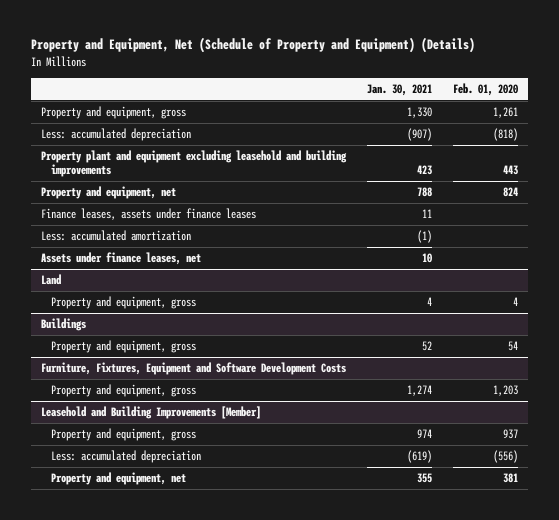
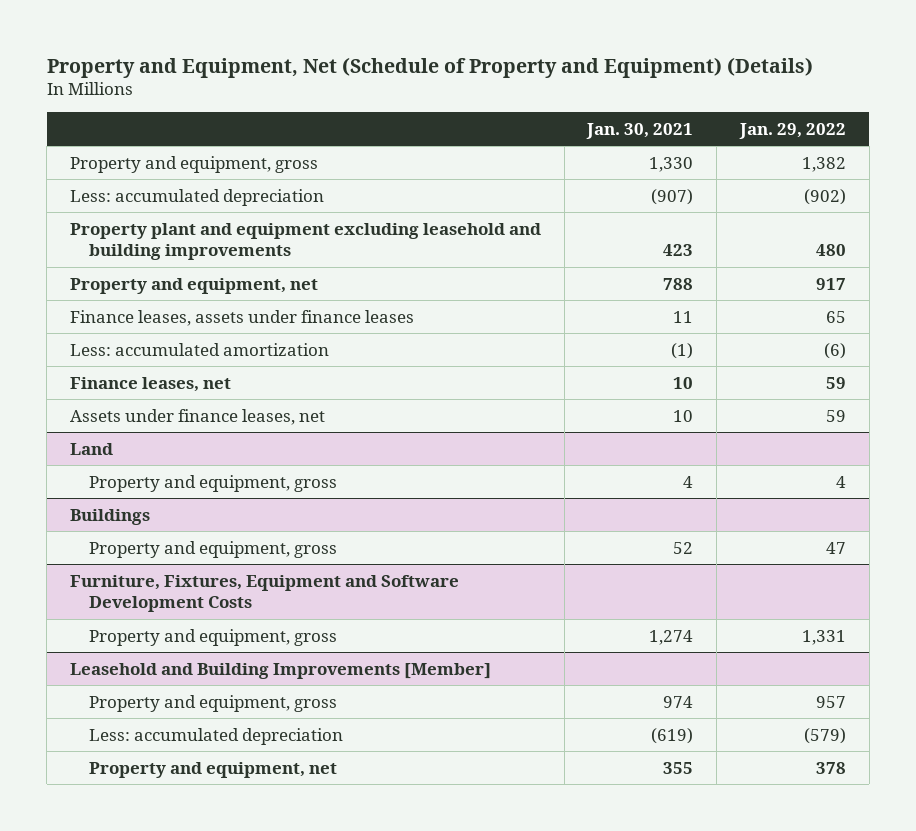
[452,82,518,96] Feb. 01, 2020 -> none
none -> [738,122,846,139] Jan. 29, 2022
none -> [69,376,231,392] Finance leases, net

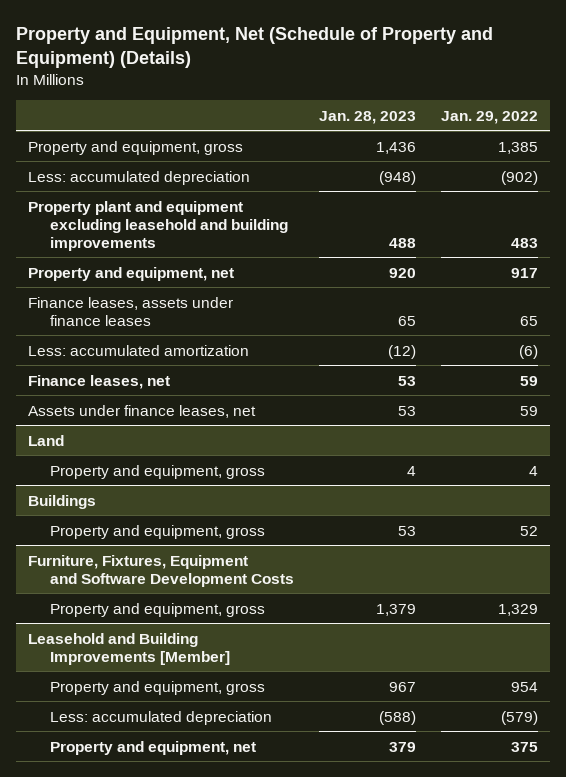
[586,122,694,139] Jan. 30, 2021 -> none
none -> [318,110,416,124] Jan. 28, 2023
[801,156,846,172] 1,382 -> [497,141,538,154] 1,385
[815,244,846,257] 480 -> [510,237,538,248] 483
[825,541,846,554] 47 -> [519,525,538,536] 52
[801,629,846,645] 1,331 -> [497,603,538,616] 1,329
[815,695,846,708] 957 -> [510,681,538,692] 954
[815,761,846,774] 378 -> [510,741,538,752] 375

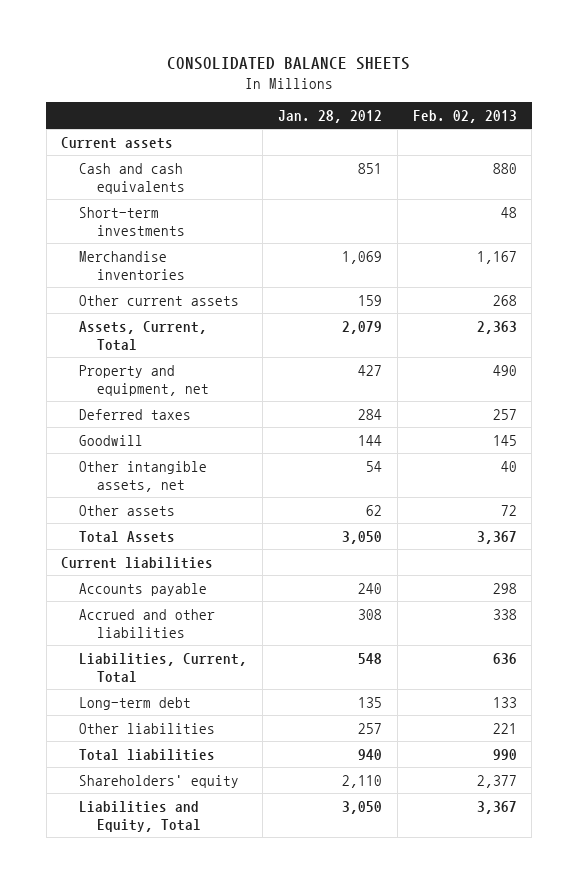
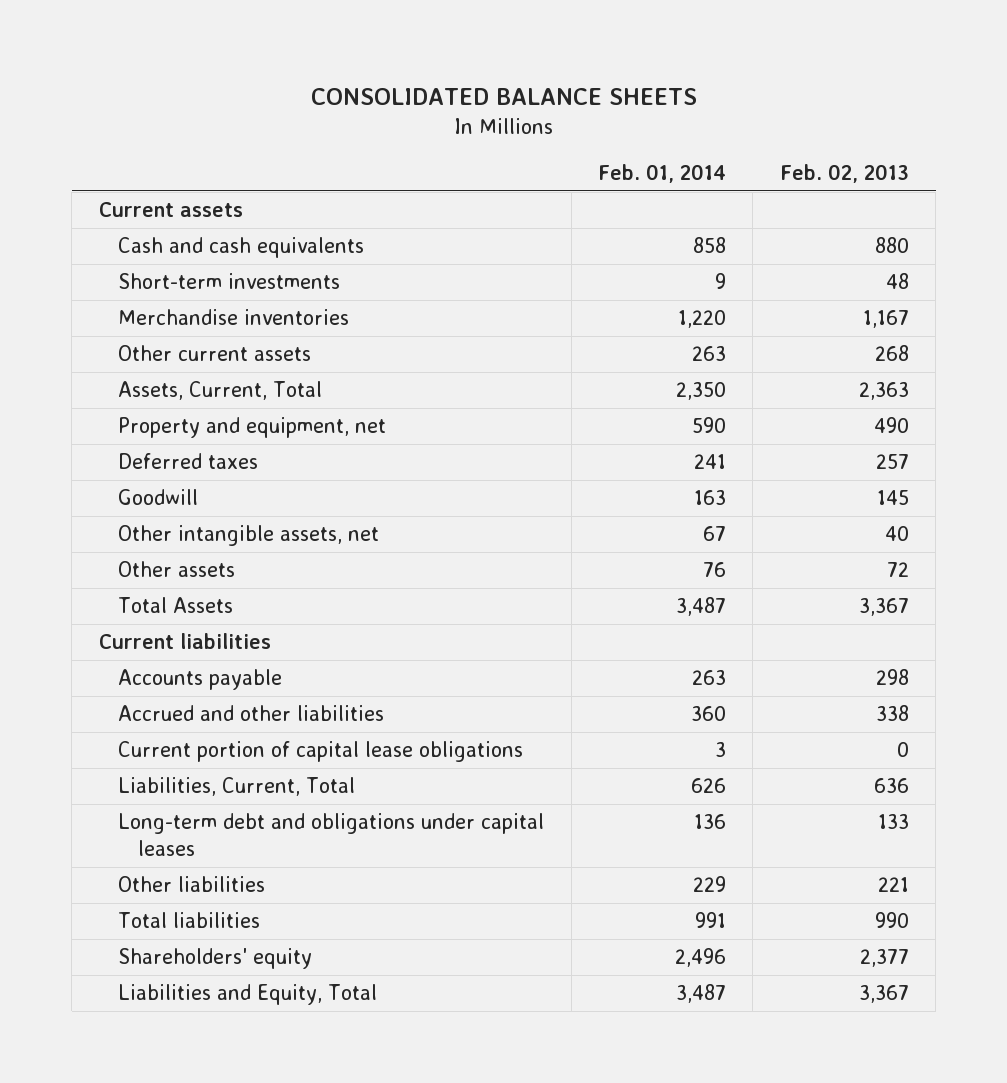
[278,109,383,123] Jan. 28, 2012 -> none
none -> [598,164,727,184] Feb. 01, 2014
none -> [118,741,524,763] Current portion of capital lease obligations
[79,696,192,710] Long-term debt -> [118,813,545,857] Long-term debt and obligations under capital leases

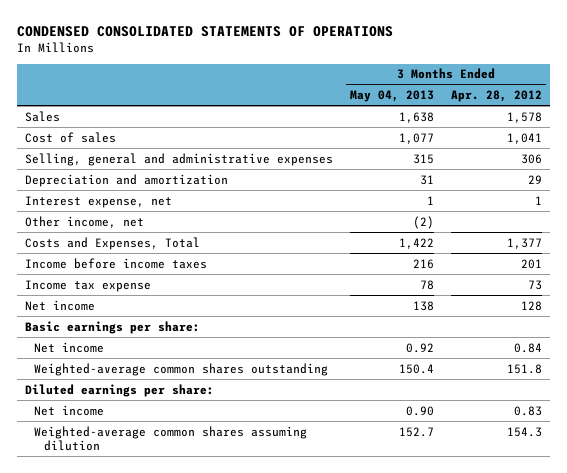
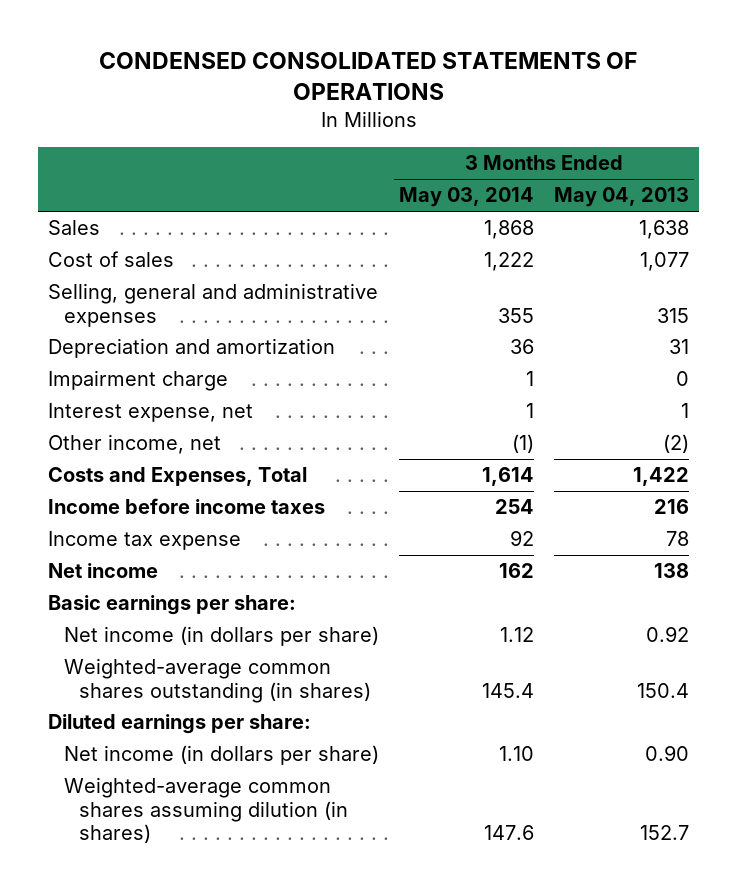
[450,90,542,103] Apr. 28, 2012 -> none
none -> [399,187,535,208] May 03, 2014
none -> [48,370,229,392] Impairment charge
[34,341,105,353] Net income -> [63,626,379,647] Net income (in dollars per share)
[34,362,329,376] Weighted-average common shares outstanding -> [63,658,372,703] Weighted-average common shares outstanding (in shares)
[34,404,105,416] Net income -> [63,745,379,766] Net income (in dollars per share)
[34,425,308,451] Weighted-average common shares assuming dilution -> [63,777,349,843] Weighted-average common shares assuming dilution (in shares)

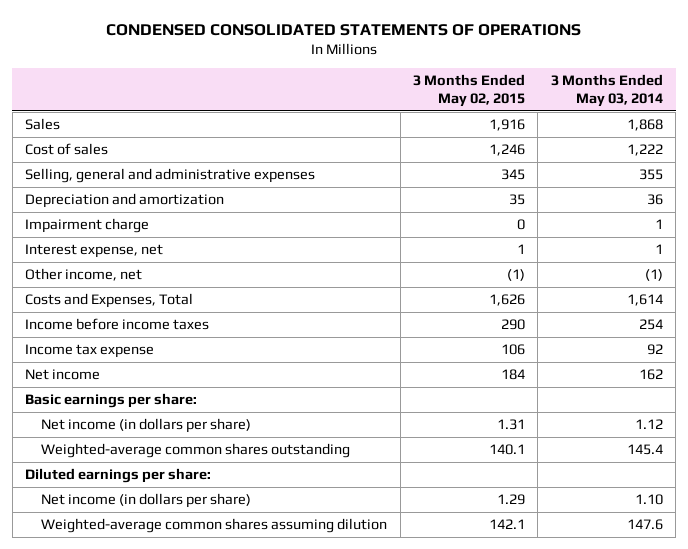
[554,187,690,208] May 04, 2013 -> none
none -> [413,74,526,107] 3 Months Ended May 02, 2015
[63,658,372,703] Weighted-average common shares outstanding (in shares) -> [41,443,351,459] Weighted-average common shares outstanding
[63,777,349,843] Weighted-average common shares assuming dilution (in shares) -> [41,518,388,534] Weighted-average common shares assuming dilution

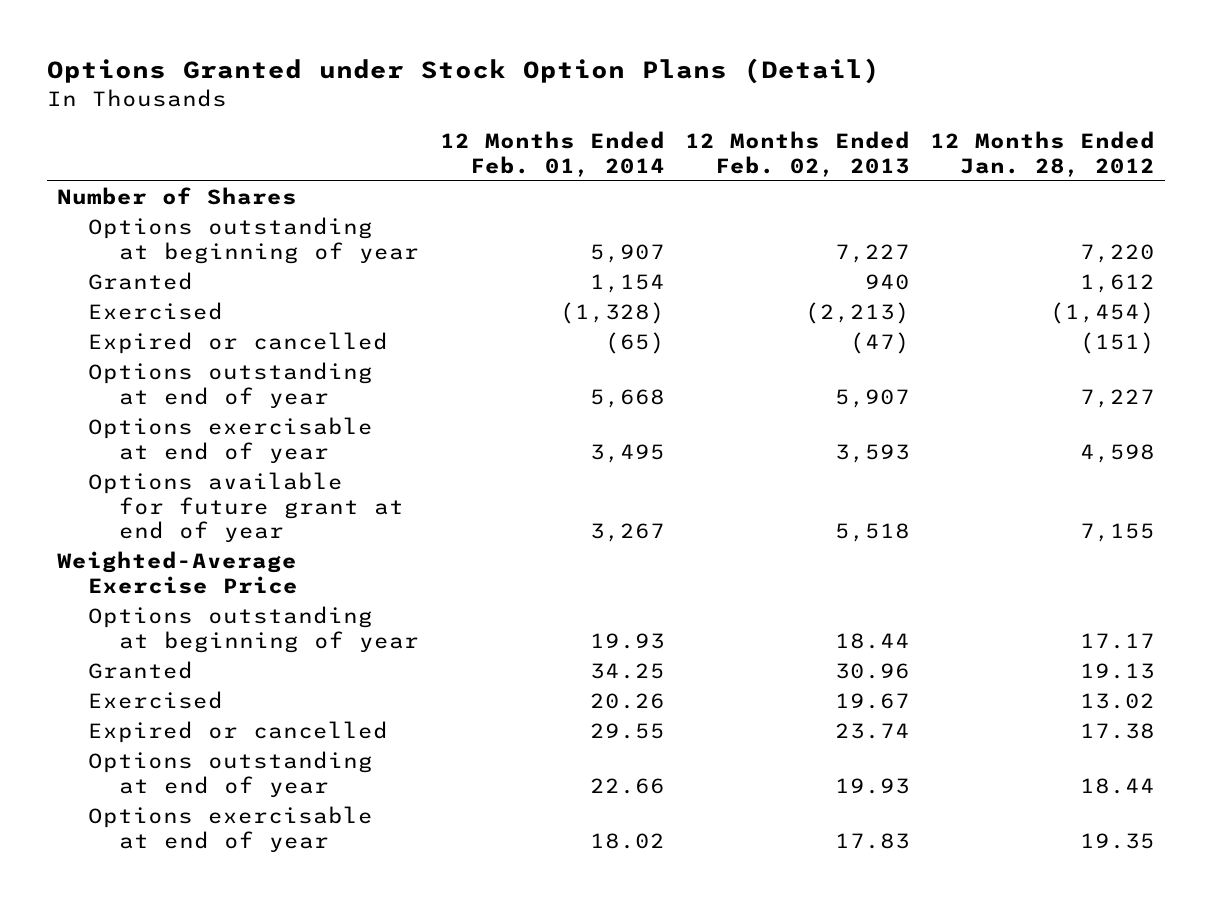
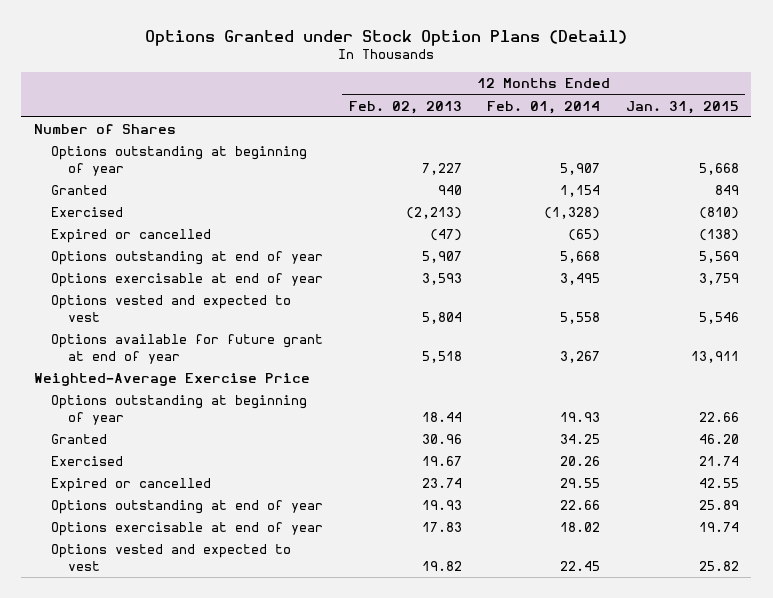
[930,131,1156,177] 12 Months Ended Jan. 28, 2012 -> none
none -> [625,100,739,114] Jan. 31, 2015
none -> [51,295,292,322] Options vested and expected to vest
none -> [51,544,292,571] Options vested and expected to vest

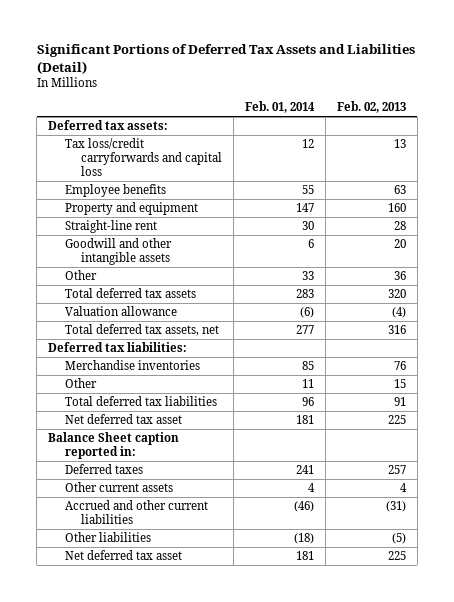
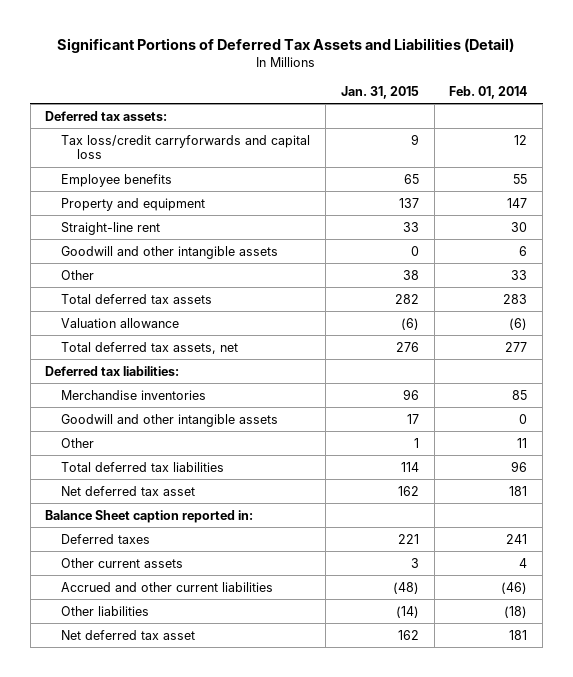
[336,101,406,114] Feb. 02, 2013 -> none
none -> [340,86,419,100] Jan. 31, 2015
none -> [61,413,279,427] Goodwill and other intangible assets

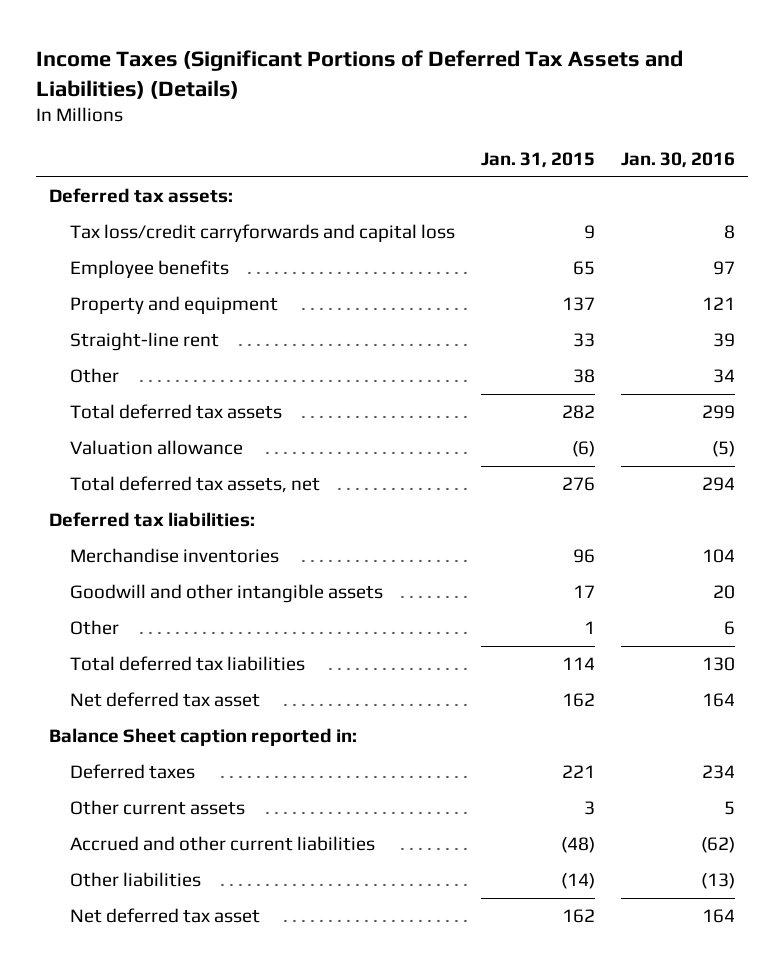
[57,37,515,53] Significant Portions of Deferred Tax Assets and Liabilities (Detail) -> [36,50,684,99] Income Taxes (Significant Portions of Deferred Tax Assets and Liabilities) (Details)
[449,86,528,100] Feb. 01, 2014 -> none
none -> [620,151,735,168] Jan. 30, 2016
[61,245,279,259] Goodwill and other intangible assets -> none

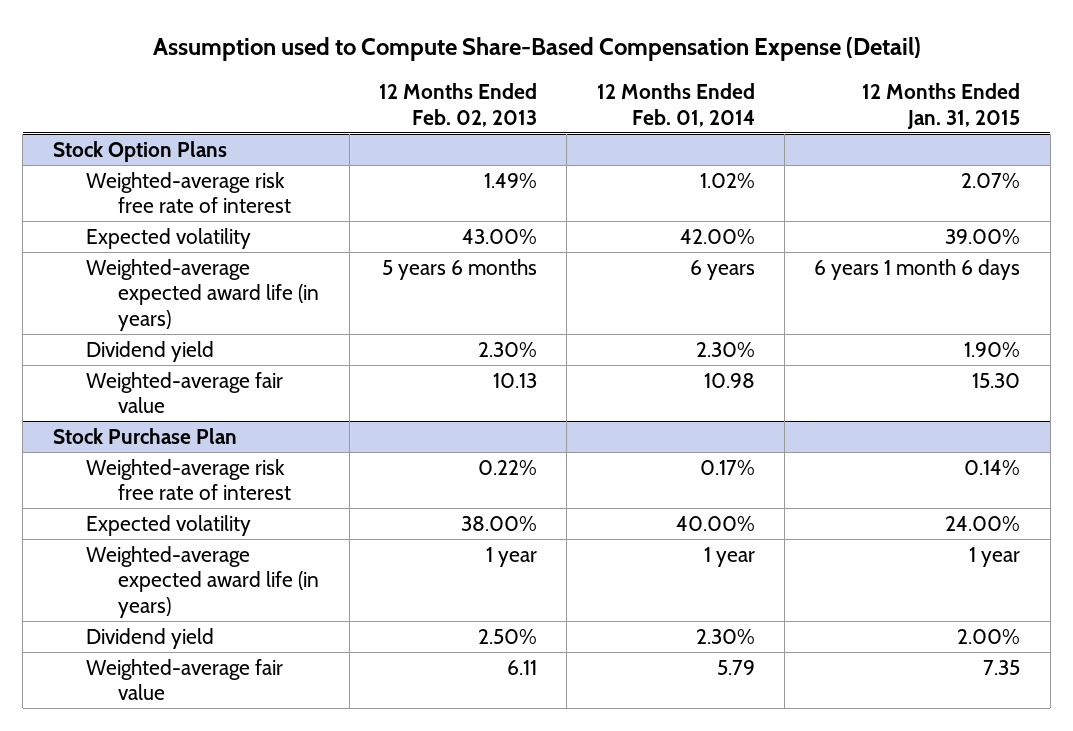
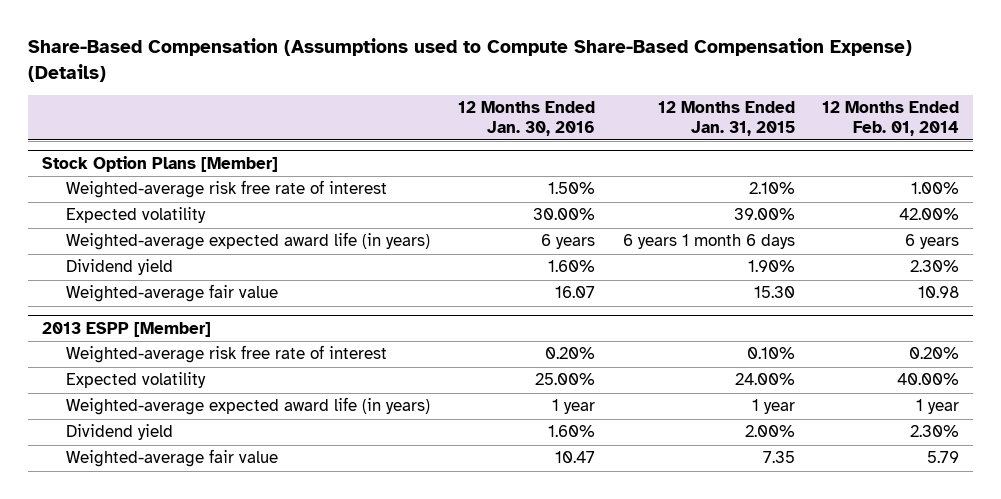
[152,37,921,62] Assumption used to Compute Share-Based Compensation Expense (Detail) -> [27,38,912,82] Share-Based Compensation (Assumptions used to Compute Share-Based Compensation Expense) (Details)
[378,83,537,127] 12 Months Ended Feb. 02, 2013 -> none
none -> [457,101,595,136] 12 Months Ended Jan. 30, 2016
[52,140,227,162] Stock Option Plans -> [41,156,278,173] Stock Option Plans [Member]
[699,172,755,188] 1.02% -> [911,182,960,195] 1.00%
[961,172,1021,188] 2.07% -> [748,182,795,195] 2.10%
[52,427,237,444] Stock Purchase Plan -> none
none -> [41,322,211,338] 2013 ESPP [Member]
[699,459,755,475] 0.17% -> [909,347,960,360] 0.20%
[964,459,1021,475] 0.14% -> [746,347,795,360] 0.10%

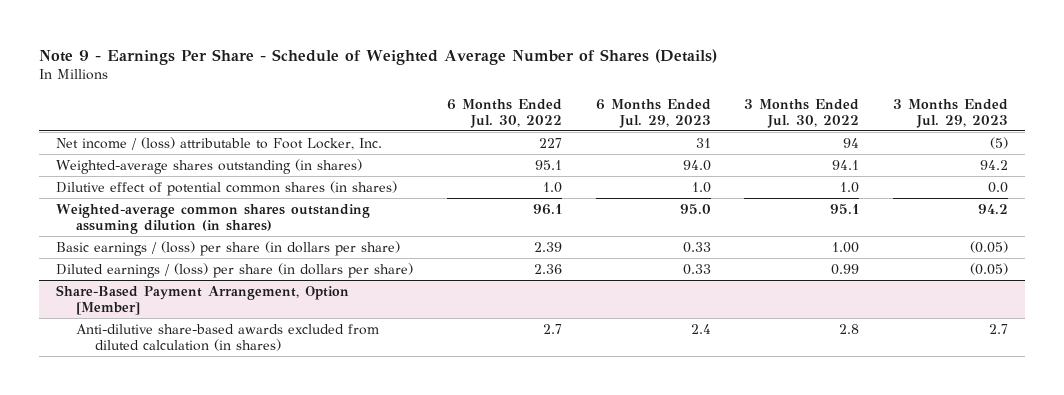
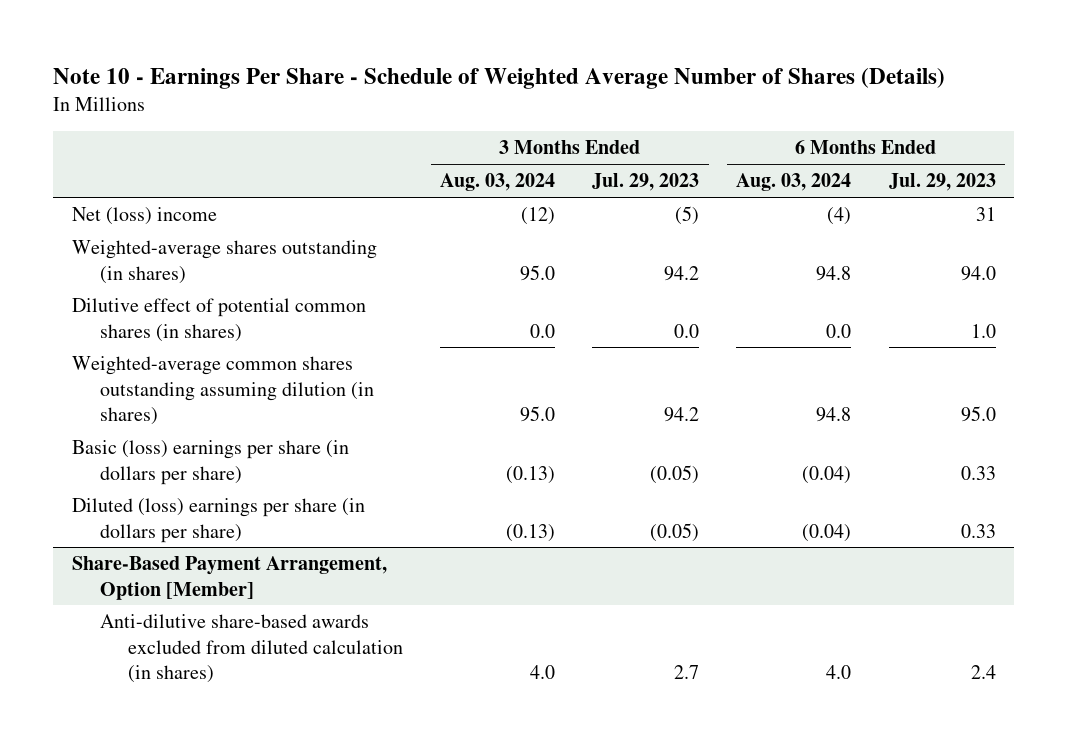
[39,48,718,65] Note 9 - Earnings Per Share - Schedule of Weighted Average Number of Shares (Details) -> [53,68,946,90] Note 10 - Earnings Per Share - Schedule of Weighted Average Number of Shares (Details)
[446,98,562,128] 6 Months Ended Jul. 30, 2022 -> none
[744,98,860,128] 3 Months Ended Jul. 30, 2022 -> none
none -> [439,173,555,192] Aug. 03, 2024
none -> [736,173,852,192] Aug. 03, 2024
[56,136,383,150] Net income / (loss) attributable to Foot Locker, Inc. -> [71,207,217,226] Net (loss) income
[56,240,401,256] Basic earnings / (loss) per share (in dollars per share) -> [71,440,349,485] Basic (loss) earnings per share (in dollars per share)
[56,262,414,278] Diluted earnings / (loss) per share (in dollars per share) -> [71,498,365,543] Diluted (loss) earnings per share (in dollars per share)

